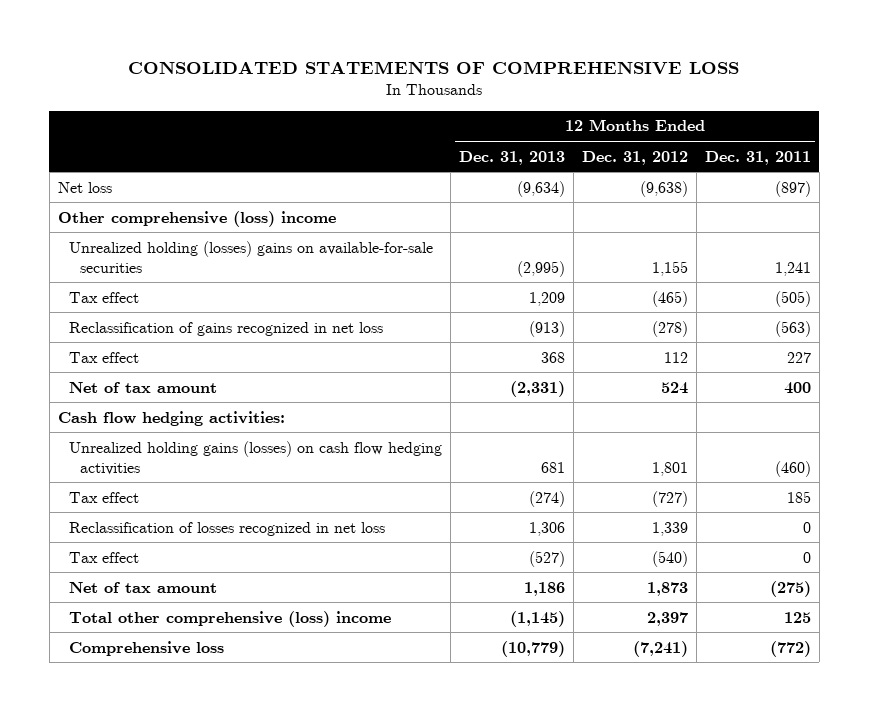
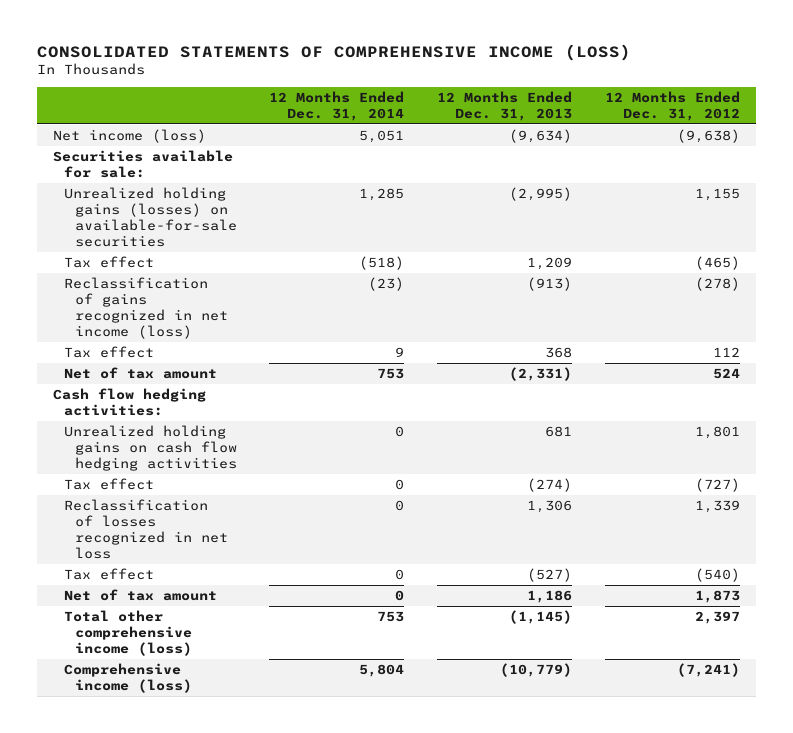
[128,60,740,74] CONSOLIDATED STATEMENTS OF COMPREHENSIVE LOSS -> [36,43,631,61] CONSOLIDATED STATEMENTS OF COMPREHENSIVE INCOME (LOSS)
[704,150,811,165] Dec. 31, 2011 -> none
none -> [269,90,405,121] 12 Months Ended Dec. 31, 2014
[57,210,336,227] Other comprehensive (loss) income -> none
[57,181,112,193] Net loss -> [52,128,206,143] Net income (loss)
none -> [52,149,233,178] Securities available for sale:
[69,240,434,273] Unrealized holding (losses) gains on available-for-sale securities -> [63,186,237,247] Unrealized holding gains (losses) on available-for-sale securities
[69,321,384,336] Reclassification of gains recognized in net loss -> [63,276,228,339] Reclassification of gains recognized in net income (loss)
[69,440,443,475] Unrealized holding gains (losses) on cash flow hedging activities -> [63,424,237,471] Unrealized holding gains on cash flow hedging activities
[69,610,392,627] Total other comprehensive (loss) income -> [63,609,192,656] Total other comprehensive income (loss)
[69,640,225,656] Comprehensive loss -> [63,662,192,693] Comprehensive income (loss)

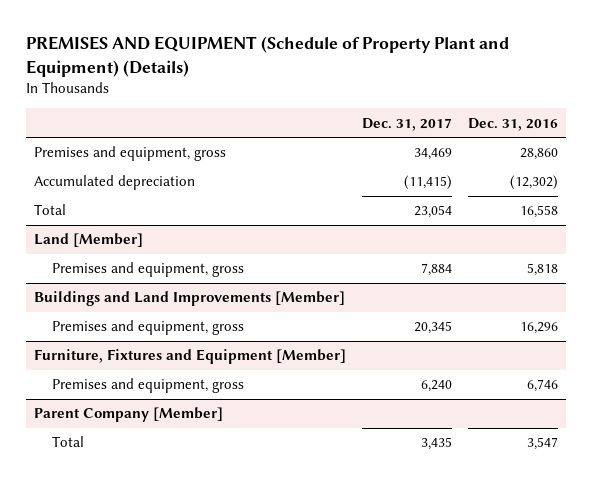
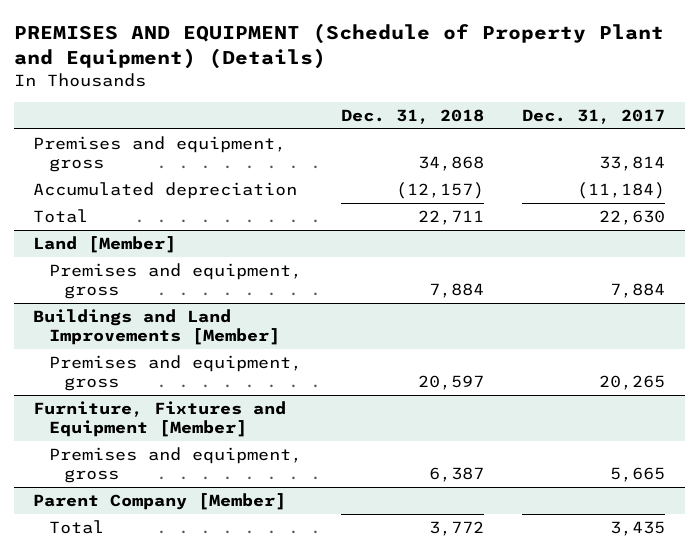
[467,117,558,131] Dec. 31, 2016 -> none
none -> [340,109,484,125] Dec. 31, 2018
[413,148,452,161] 34,469 -> [599,156,666,172] 33,814
[403,175,452,191] (11,415) -> [577,182,666,200] (11,184)
[413,205,452,219] 23,054 -> [599,210,666,226] 22,630
[413,321,452,335] 20,345 -> [599,375,666,391] 20,265
[420,380,452,393] 6,240 -> [610,467,666,483] 5,665

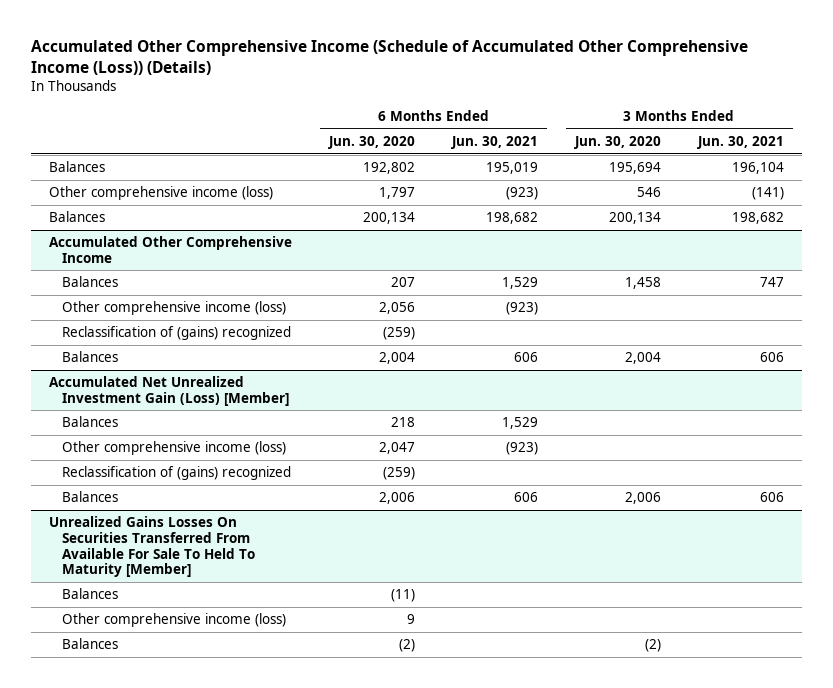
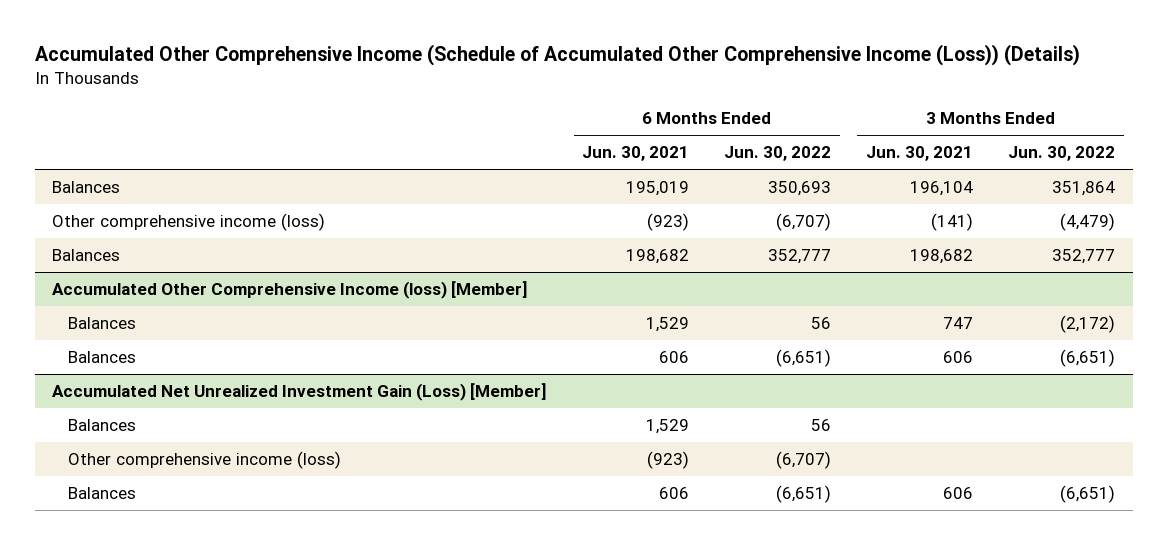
[328,135,416,149] Jun. 30, 2020 -> none
[574,135,662,149] Jun. 30, 2020 -> none
none -> [724,146,832,162] Jun. 30, 2022
none -> [1008,146,1116,162] Jun. 30, 2022
[49,236,293,263] Accumulated Other Comprehensive Income -> [52,281,529,300] Accumulated Other Comprehensive Income (loss) [Member]
[62,301,287,316] Other comprehensive income (loss) -> none
[62,326,292,341] Reclassification of (gains) recognized -> none
[62,466,292,481] Reclassification of (gains) recognized -> none
[49,516,256,578] Unrealized Gains Losses On Securities Transferred From Available For Sale To Held To Maturity [Member] -> none
[62,588,119,600] Balances -> none
[62,613,287,628] Other comprehensive income (loss) -> none
[62,638,119,650] Balances -> none

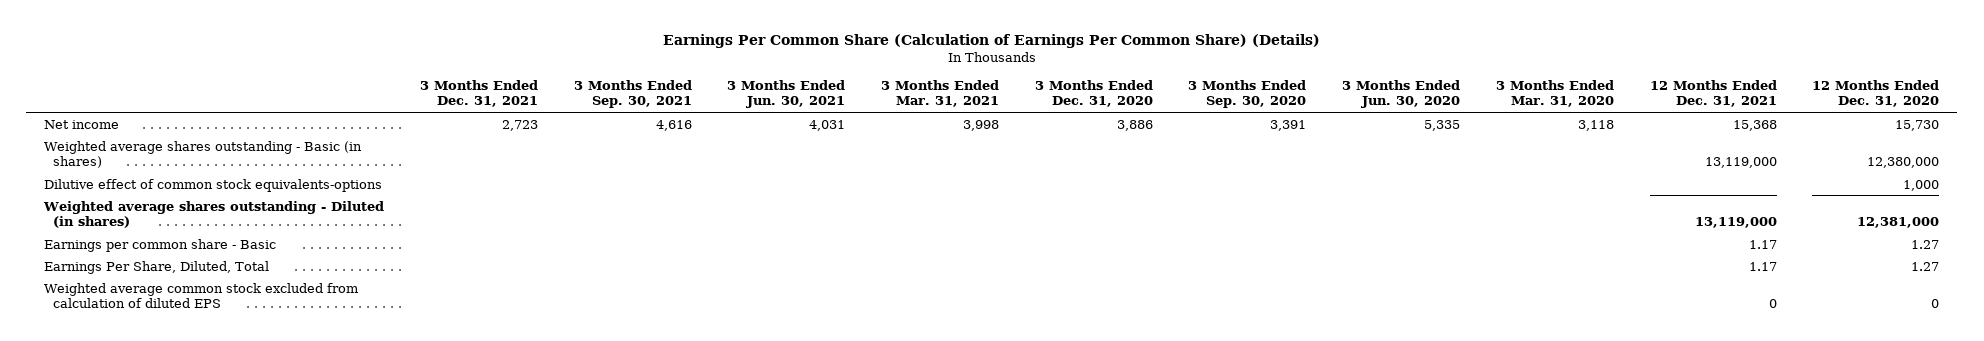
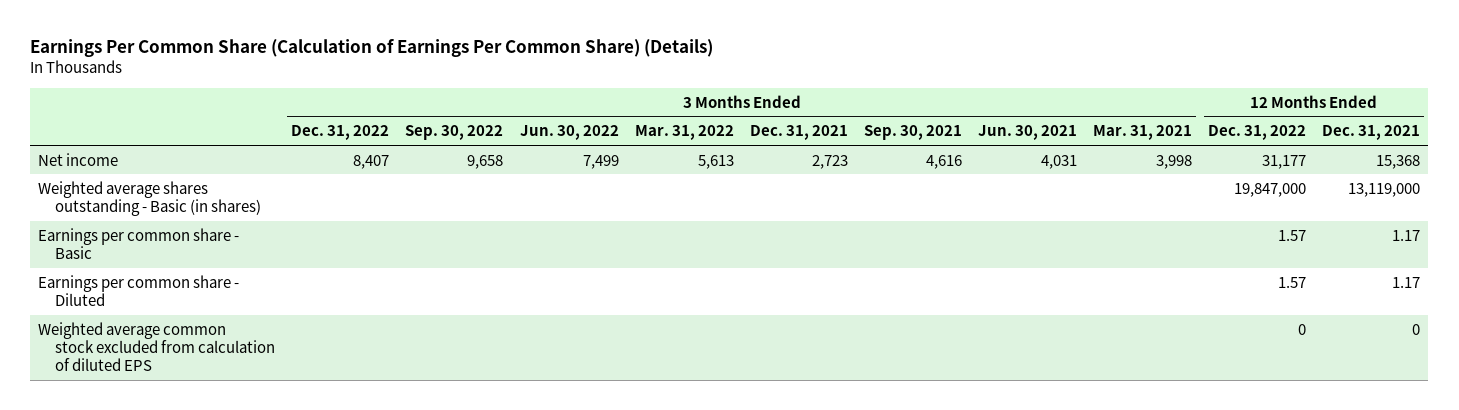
[1034,79,1153,108] 3 Months Ended Dec. 31, 2020 -> none
[1188,79,1307,109] 3 Months Ended Sep. 30, 2020 -> none
[1342,79,1461,109] 3 Months Ended Jun. 30, 2020 -> none
[1495,79,1614,108] 3 Months Ended Mar. 31, 2020 -> none
[1812,79,1940,108] 12 Months Ended Dec. 31, 2020 -> none
none -> [291,125,390,141] Dec. 31, 2022
none -> [405,125,504,141] Sep. 30, 2022
none -> [519,125,619,141] Jun. 30, 2022
none -> [634,125,734,141] Mar. 31, 2022
none -> [1208,125,1307,141] Dec. 31, 2022
[44,178,383,192] Dilutive effect of common stock equivalents-options -> none
[43,200,385,229] Weighted average shares outstanding - Diluted (in shares) -> none
[44,260,270,274] Earnings Per Share, Diluted, Total -> [38,274,240,306] Earnings per common share - Diluted

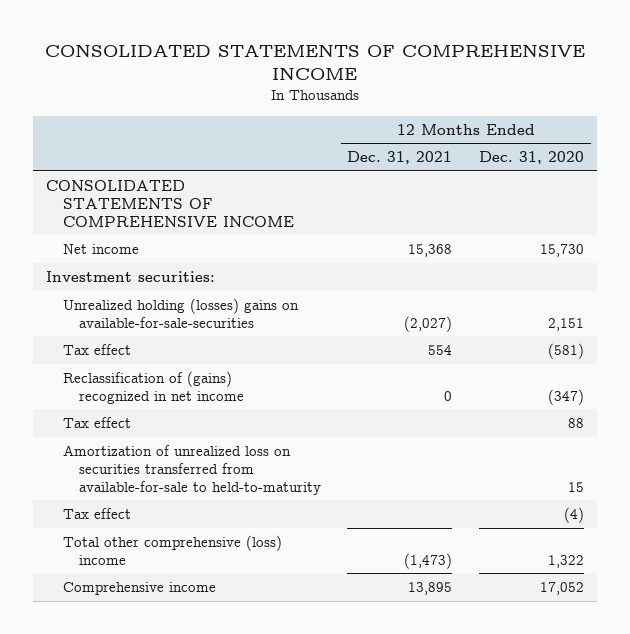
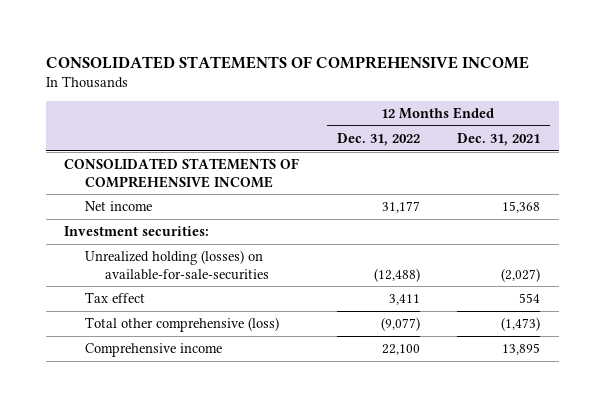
[478,151,584,165] Dec. 31, 2020 -> none
none -> [336,132,420,146] Dec. 31, 2022
[62,298,299,328] Unrealized holding (losses) gains on available-for-sale-securities -> [84,249,270,280] Unrealized holding (losses) on available-for-sale-securities
[62,371,244,404] Reclassification of (gains) recognized in net income -> none
[62,417,131,429] Tax effect -> none
[62,445,321,495] Amortization of unrealized loss on securities transferred from available-for-sale to held-to-maturity -> none
[62,508,131,520] Tax effect -> none
[62,535,282,565] Total other comprehensive (loss) income -> [84,316,279,332] Total other comprehensive (loss)

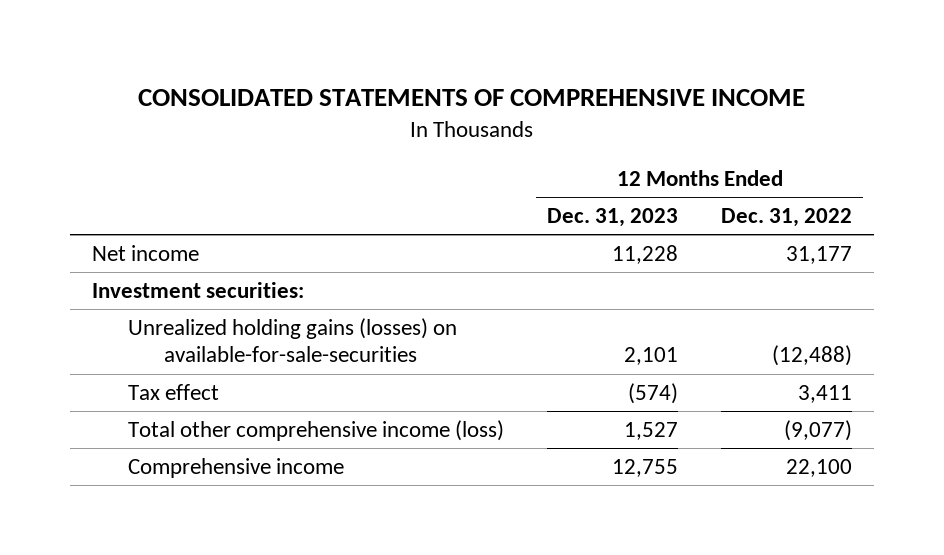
[457,132,541,146] Dec. 31, 2021 -> none
none -> [547,208,679,228] Dec. 31, 2023
[64,157,300,188] CONSOLIDATED STATEMENTS OF COMPREHENSIVE INCOME -> none
[84,249,270,280] Unrealized holding (losses) on available-for-sale-securities -> [127,318,457,363] Unrealized holding gains (losses) on available-for-sale-securities
[84,316,279,332] Total other comprehensive (loss) -> [127,420,504,442] Total other comprehensive income (loss)

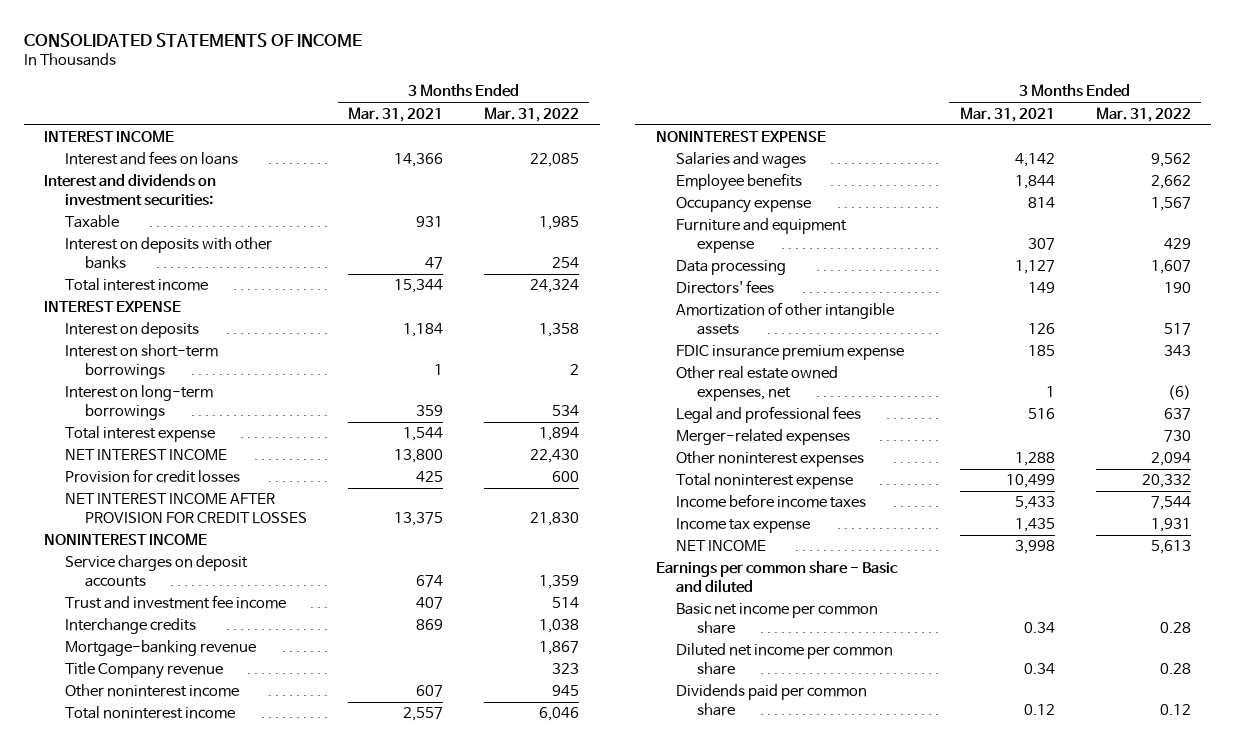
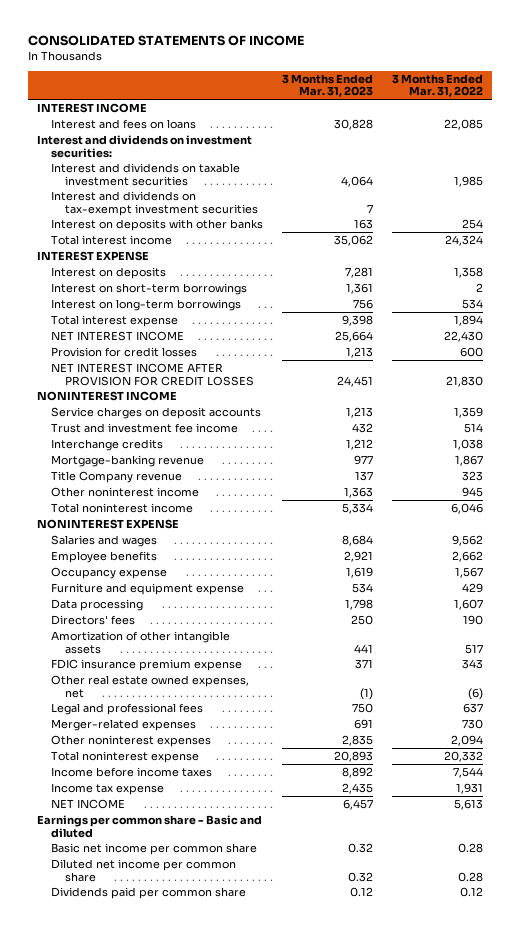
[348,106,444,122] Mar. 31, 2021 -> none
none -> [282,73,374,98] 3 Months Ended Mar. 31, 2023
[64,215,119,229] Taxable -> [51,162,241,186] Interest and dividends on taxable investment securities
none -> [51,190,259,216] Interest and dividends on tax-exempt investment securities

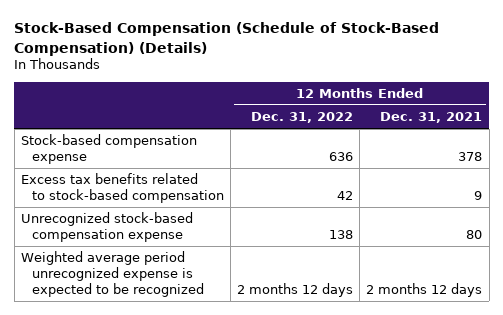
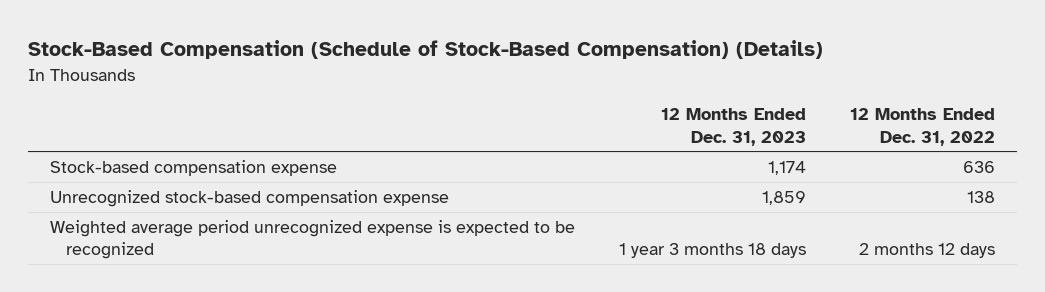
[380,112,483,124] Dec. 31, 2021 -> none
none -> [660,108,806,146] 12 Months Ended Dec. 31, 2023
[20,173,224,203] Excess tax benefits related to stock-based compensation -> none

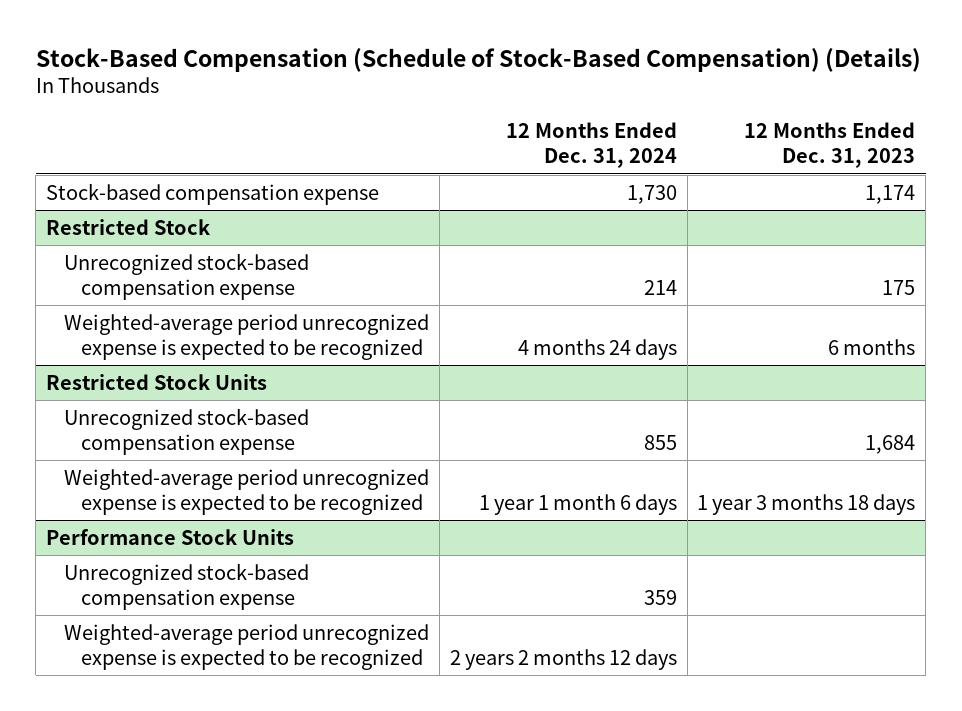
[849,108,995,146] 12 Months Ended Dec. 31, 2022 -> none
none -> [505,121,677,169] 12 Months Ended Dec. 31, 2024
none -> [46,218,211,235] Restricted Stock
[761,191,806,206] 1,859 -> [882,280,916,296] 175
[49,220,575,260] Weighted average period unrecognized expense is expected to be recognized -> [63,313,429,361] Weighted-average period unrecognized expense is expected to be recognized
[618,243,806,259] 1 year 3 months 18 days -> [828,339,916,356] 6 months
none -> [46,373,268,390] Restricted Stock Units
none -> [63,407,309,456] Unrecognized stock-based compensation expense
none -> [63,468,429,516] Weighted-average period unrecognized expense is expected to be recognized
none -> [46,528,295,545] Performance Stock Units
none -> [63,562,309,611] Unrecognized stock-based compensation expense
none -> [63,623,429,671] Weighted-average period unrecognized expense is expected to be recognized

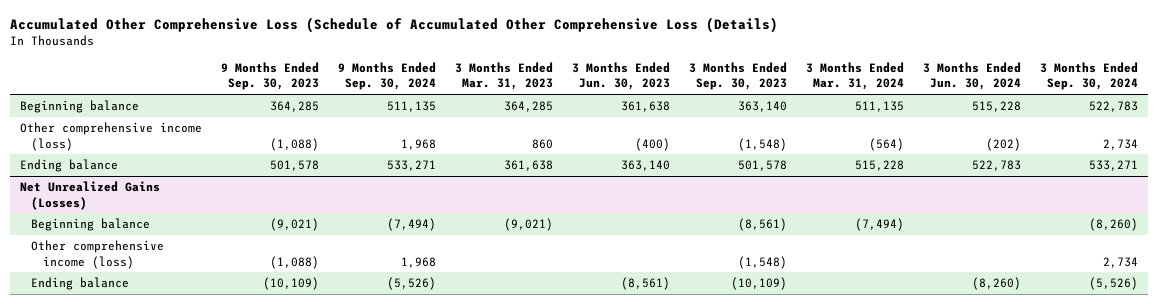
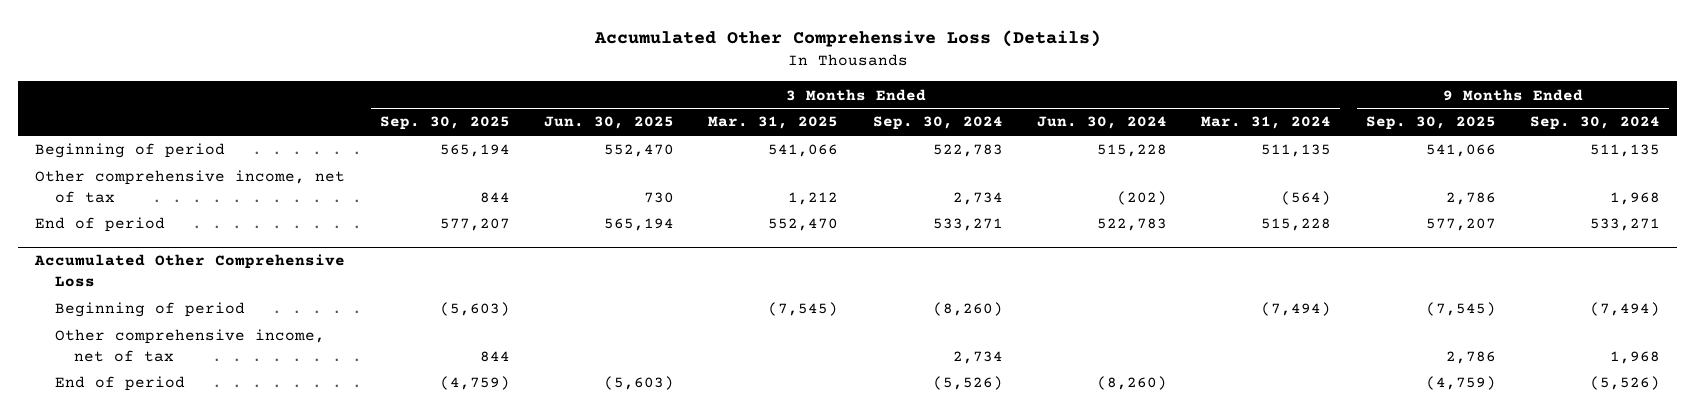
[10,16,779,33] Accumulated Other Comprehensive Loss (Schedule of Accumulated Other Comprehensive Loss (Details) -> [593,30,1101,48] Accumulated Other Comprehensive Loss (Details)
[220,61,319,91] 9 Months Ended Sep. 30, 2023 -> none
[454,61,553,91] 3 Months Ended Mar. 31, 2023 -> none
[571,61,670,91] 3 Months Ended Jun. 30, 2023 -> none
[689,61,788,91] 3 Months Ended Sep. 30, 2023 -> none
none -> [379,116,510,131] Sep. 30, 2025
none -> [544,116,675,130] Jun. 30, 2025
none -> [708,116,839,130] Mar. 31, 2025
none -> [1365,116,1496,131] Sep. 30, 2025
[19,100,139,114] Beginning balance -> [35,143,226,159] Beginning of period
[19,122,202,151] Other comprehensive income (loss) -> [35,170,346,203] Other comprehensive income, net of tax
[19,159,118,173] Ending balance -> [35,217,166,233] End of period
[19,181,160,210] Net Unrealized Gains (Losses) -> [34,254,346,287] Accumulated Other Comprehensive Loss
[31,218,151,232] Beginning balance -> [54,302,245,318] Beginning of period
[31,240,165,269] Other comprehensive income (loss) -> [54,329,325,362] Other comprehensive income, net of tax
[31,277,130,291] Ending balance -> [54,376,185,392] End of period

